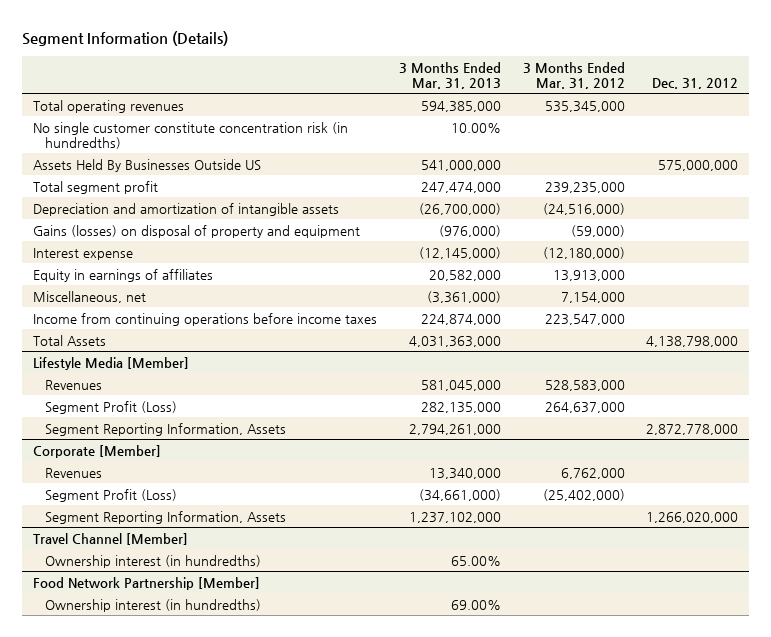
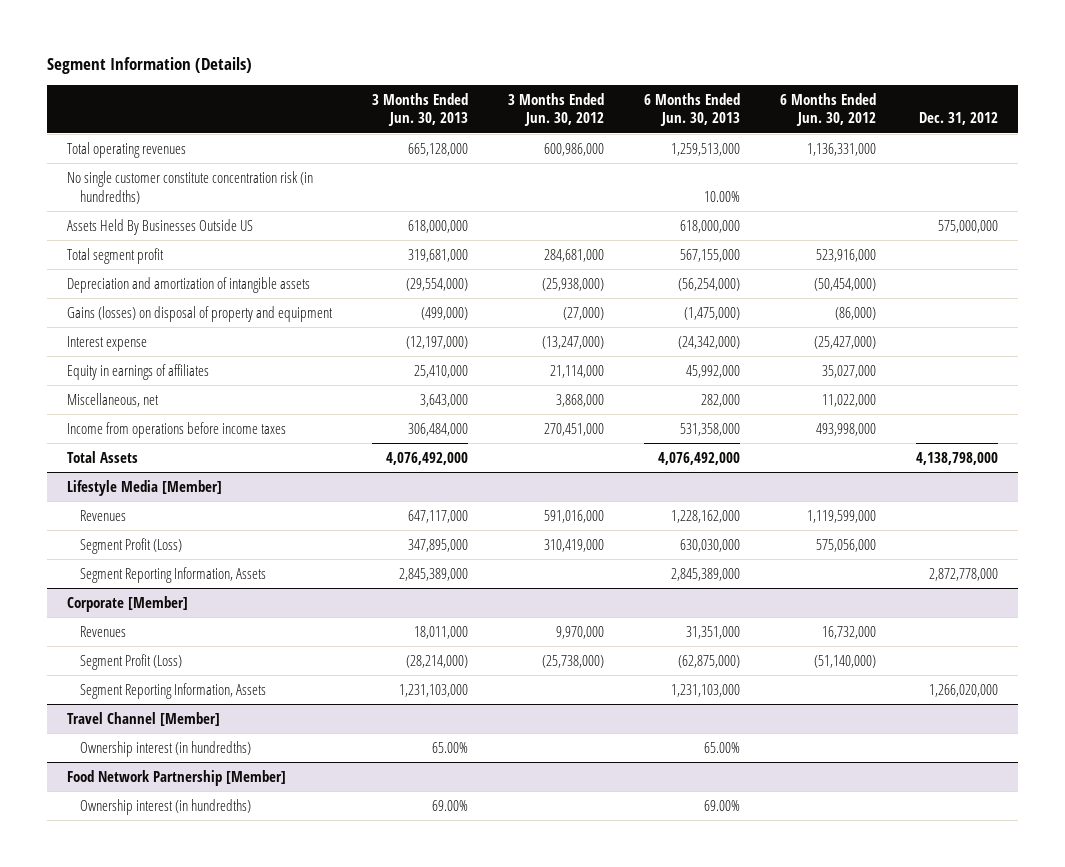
[398,61,501,89] 3 Months Ended Mar. 31, 2013 -> none
[522,61,625,89] 3 Months Ended Mar. 31, 2012 -> none
none -> [372,92,469,127] 3 Months Ended Jun. 30, 2013
none -> [508,92,605,127] 3 Months Ended Jun. 30, 2012
none -> [644,92,741,127] 6 Months Ended Jun. 30, 2013
none -> [780,92,877,127] 6 Months Ended Jun. 30, 2012
[33,312,378,326] Income from continuing operations before income taxes -> [67,421,287,438] Income from operations before income taxes

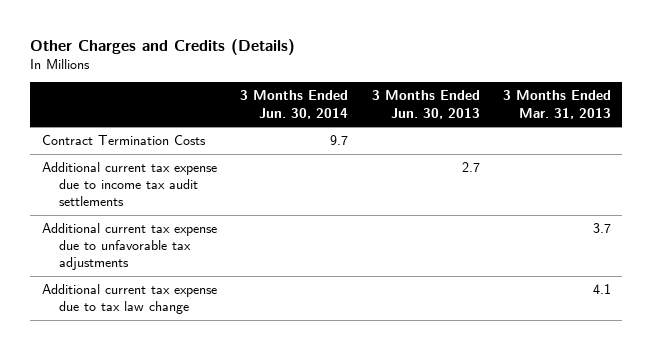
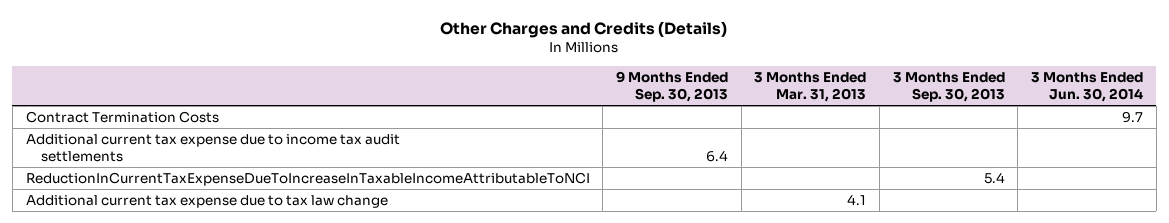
[371,90,480,119] 3 Months Ended Jun. 30, 2013 -> none
none -> [615,70,728,103] 9 Months Ended Sep. 30, 2013
none -> [892,71,1005,103] 3 Months Ended Sep. 30, 2013
[42,223,218,271] Additional current tax expense due to unfavorable tax adjustments -> none
none -> [25,171,590,186] ReductionInCurrentTaxExpenseDueToIncreaseInTaxableIncomeAttributableToNCI

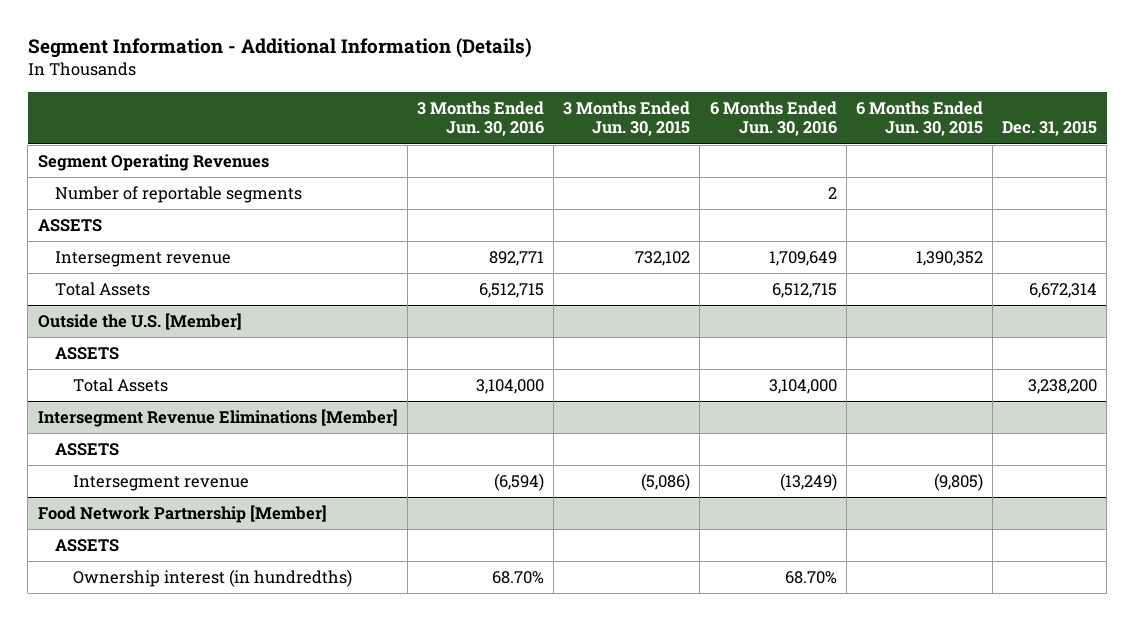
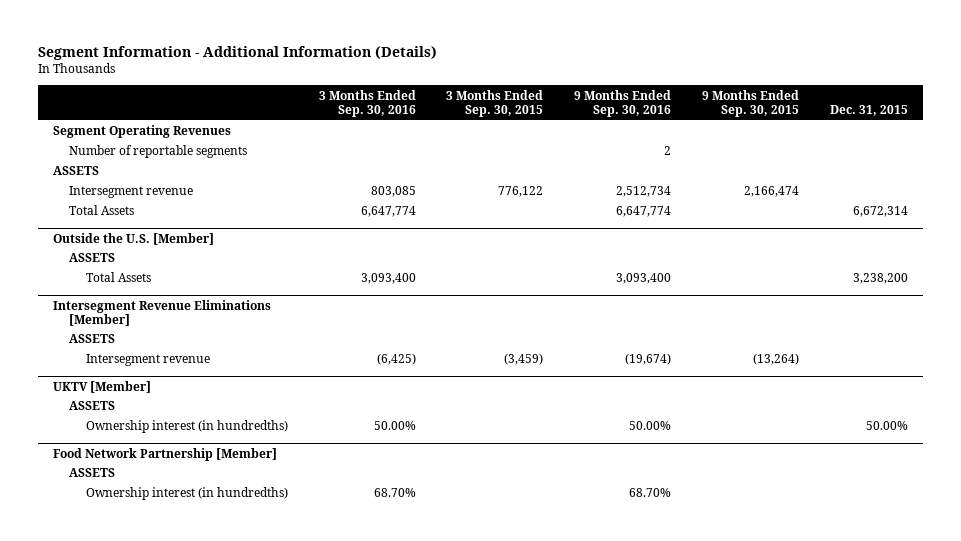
[416,100,544,137] 3 Months Ended Jun. 30, 2016 -> none
[563,100,691,137] 3 Months Ended Jun. 30, 2015 -> none
[709,100,837,137] 6 Months Ended Jun. 30, 2016 -> none
[855,100,983,137] 6 Months Ended Jun. 30, 2015 -> none
none -> [318,89,416,117] 3 Months Ended Sep. 30, 2016
none -> [446,89,544,117] 3 Months Ended Sep. 30, 2015
none -> [574,89,672,117] 9 Months Ended Sep. 30, 2016
none -> [701,89,799,117] 9 Months Ended Sep. 30, 2015
none -> [53,380,152,393] UKTV [Member]
none -> [69,401,116,411] ASSETS
none -> [85,420,288,434] Ownership interest (in hundredths)

